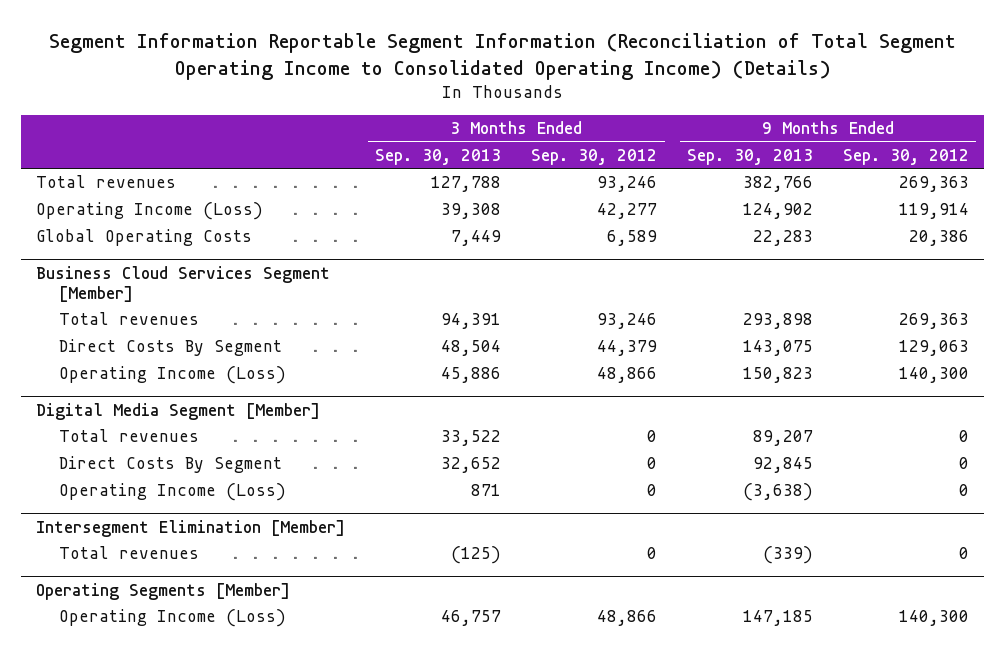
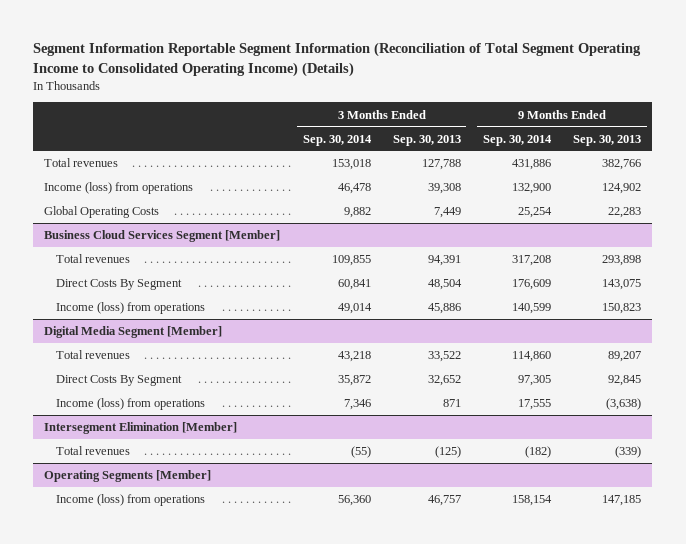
[531,148,658,165] Sep. 30, 2012 -> none
[842,148,969,165] Sep. 30, 2012 -> none
none -> [302,134,372,146] Sep. 30, 2014
none -> [483,134,553,146] Sep. 30, 2014
[36,202,264,221] Operating Income (Loss) -> [44,182,194,195] Income (loss) from operations
[59,366,287,385] Operating Income (Loss) -> [56,302,206,315] Income (loss) from operations
[59,483,287,502] Operating Income (Loss) -> [56,398,206,411] Income (loss) from operations
[59,609,287,628] Operating Income (Loss) -> [56,494,206,507] Income (loss) from operations

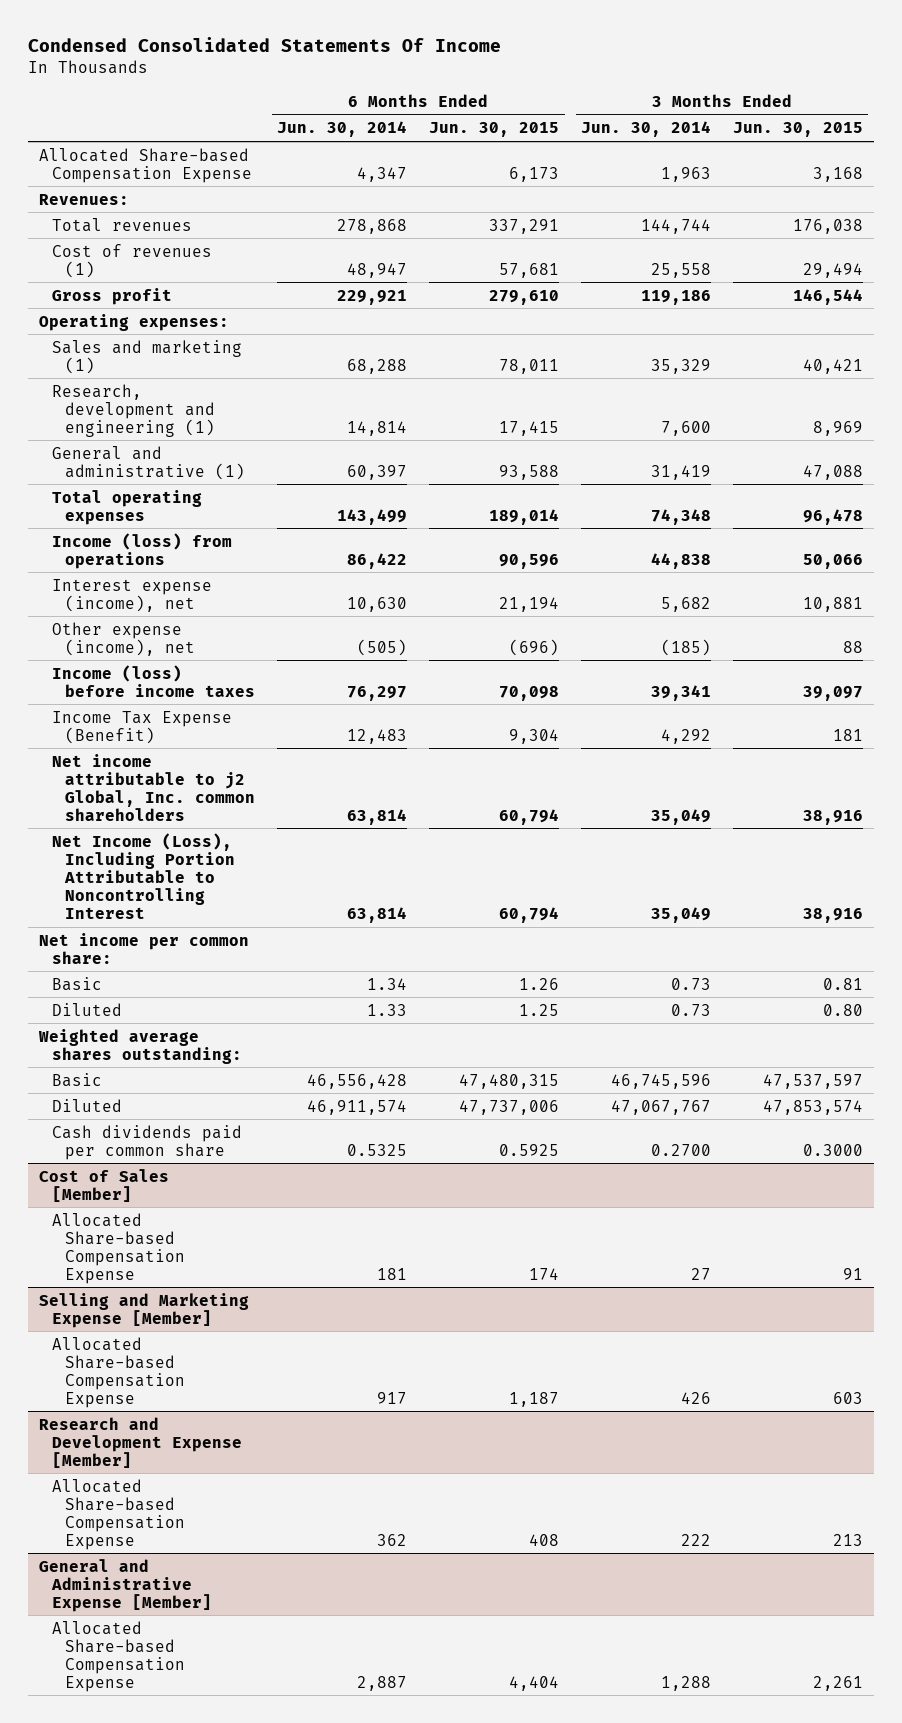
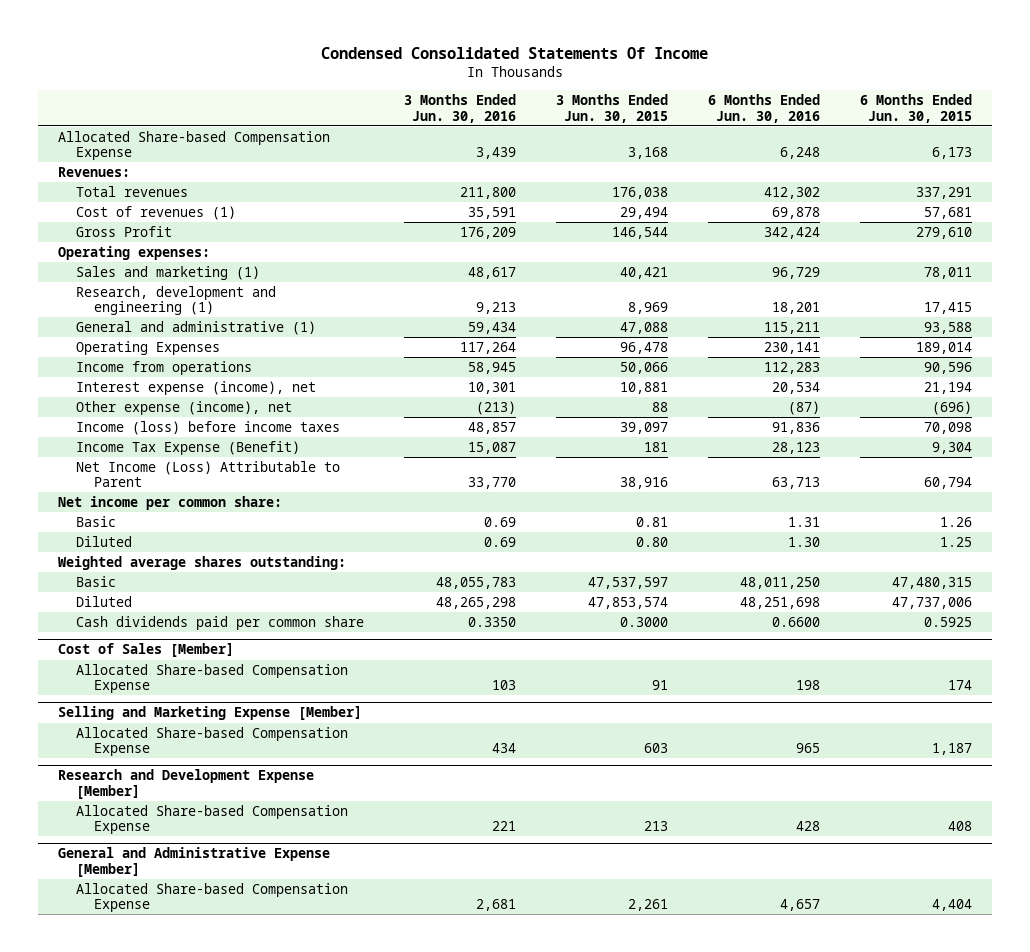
[277,121,408,138] Jun. 30, 2014 -> none
[580,121,711,138] Jun. 30, 2014 -> none
none -> [404,94,517,123] 3 Months Ended Jun. 30, 2016
none -> [707,94,820,123] 6 Months Ended Jun. 30, 2016
[52,287,173,305] Gross profit -> [76,225,173,237] Gross Profit
[52,489,203,525] Total operating expenses -> [76,340,221,355] Operating Expenses
[52,532,233,569] Income (loss) from operations -> [76,360,253,375] Income from operations
[52,832,236,919] Net Income (Loss), Including Portion Attributable to Noncontrolling Interest -> none
[52,753,256,821] Net income attributable to j2 Global, Inc. common shareholders -> [76,460,341,488] Net Income (Loss) Attributable to Parent

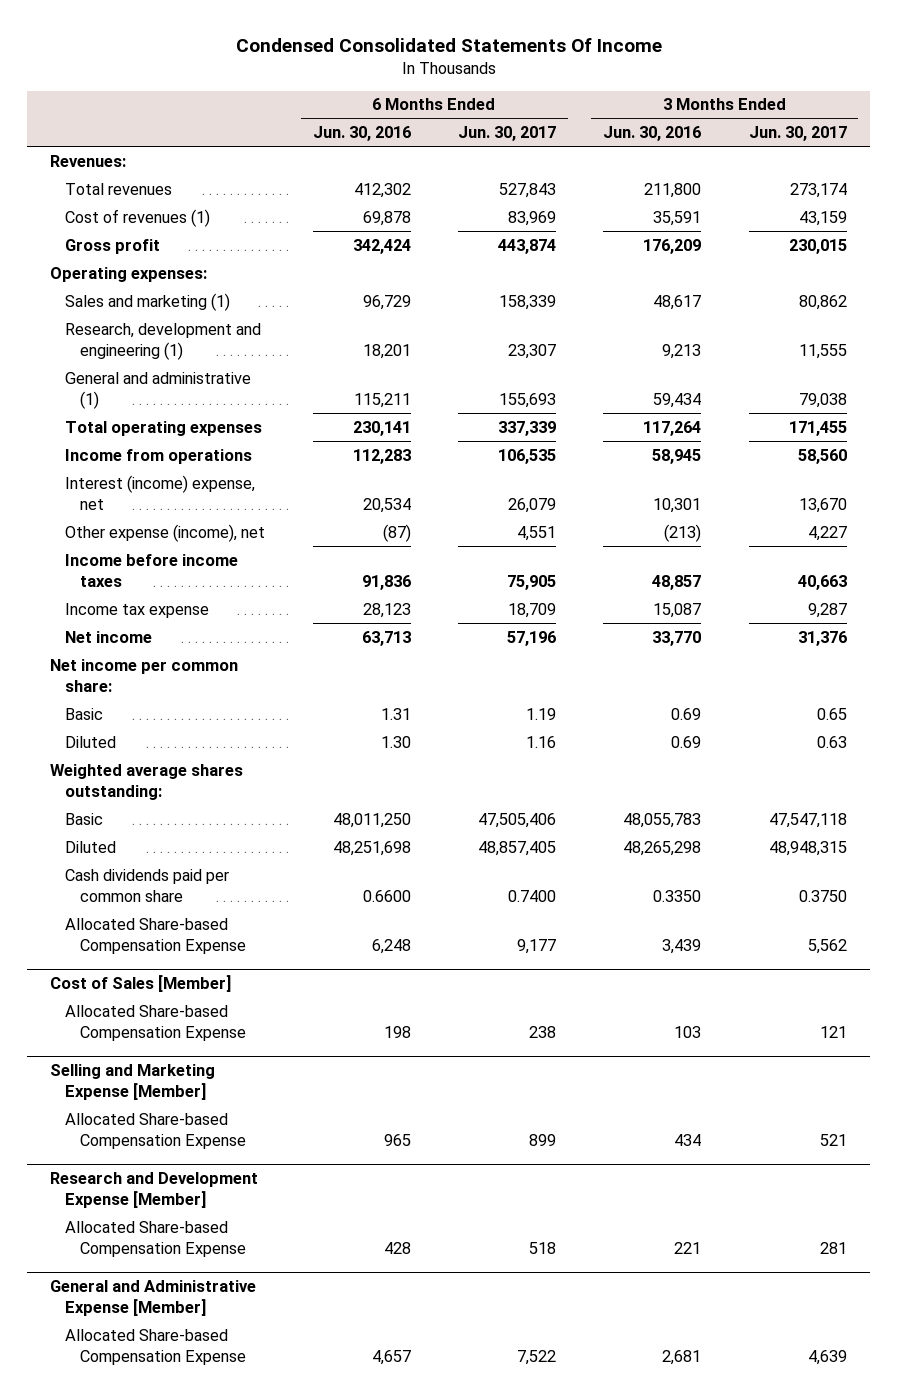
[556,94,669,123] 3 Months Ended Jun. 30, 2015 -> none
[859,94,972,123] 6 Months Ended Jun. 30, 2015 -> none
none -> [457,126,556,142] Jun. 30, 2017
none -> [748,126,847,142] Jun. 30, 2017
[76,225,173,237] Gross Profit -> [65,238,161,254] Gross profit
[76,340,221,355] Operating Expenses -> [65,420,263,436] Total operating expenses
[76,380,317,395] Interest expense (income), net -> [65,474,256,510] Interest (income) expense, net
[76,420,341,435] Income (loss) before income taxes -> [65,553,239,587] Income before income taxes
[76,440,301,455] Income Tax Expense (Benefit) -> [65,602,210,618] Income tax expense
[76,460,341,488] Net Income (Loss) Attributable to Parent -> [65,630,153,643] Net income
[57,130,330,161] Allocated Share-based Compensation Expense -> [65,917,247,954] Allocated Share-based Compensation Expense

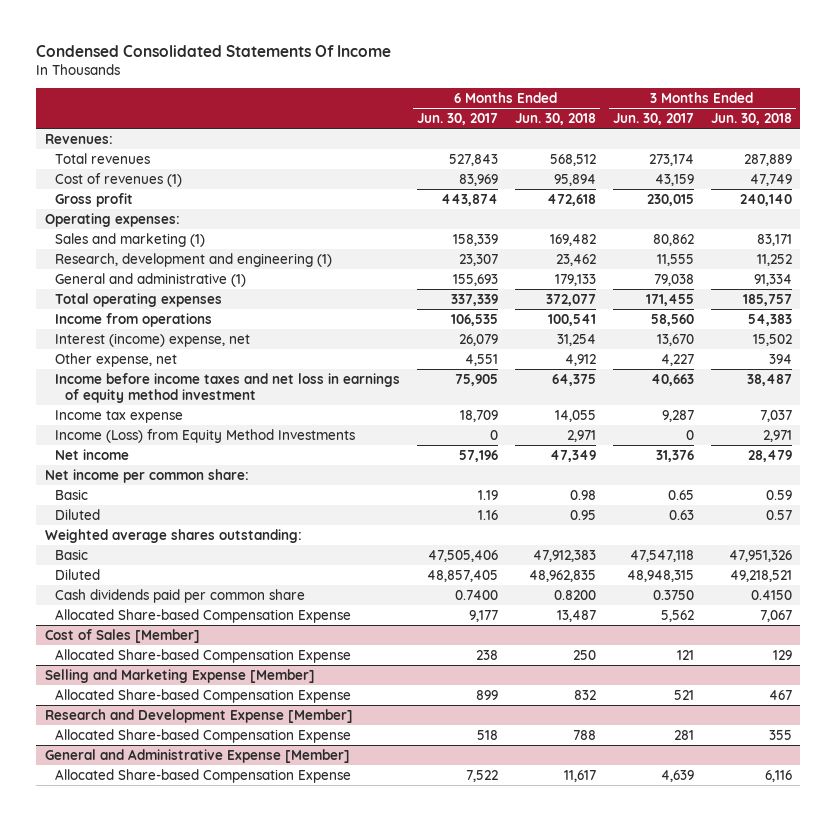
[312,126,411,142] Jun. 30, 2016 -> none
[603,126,702,142] Jun. 30, 2016 -> none
none -> [514,113,596,126] Jun. 30, 2018
none -> [710,113,792,126] Jun. 30, 2018
[65,523,266,542] Other expense (income), net -> [55,352,178,367] Other expense, net
[65,553,239,587] Income before income taxes -> [55,372,401,404] Income before income taxes and net loss in earnings of equity method investment
none -> [55,428,356,443] Income (Loss) from Equity Method Investments

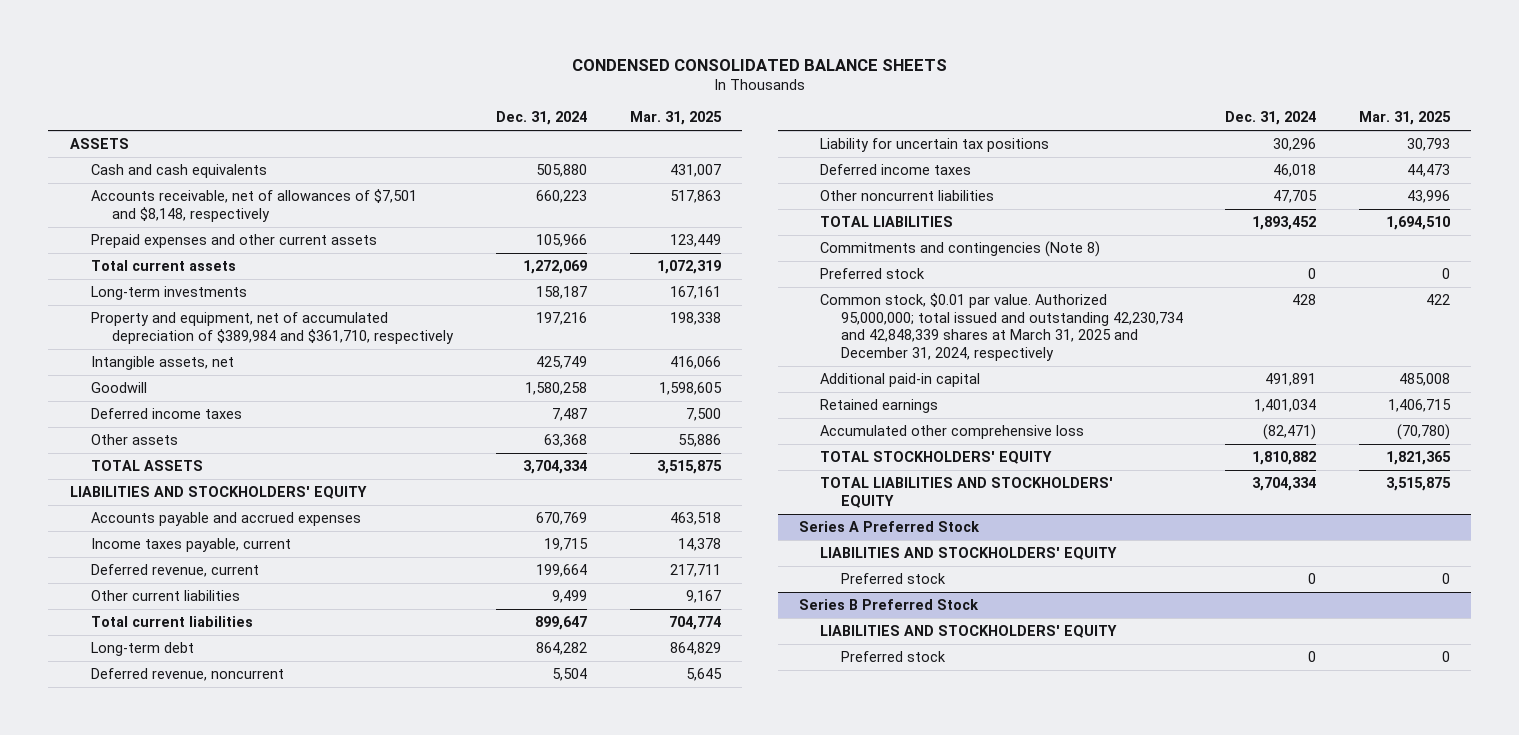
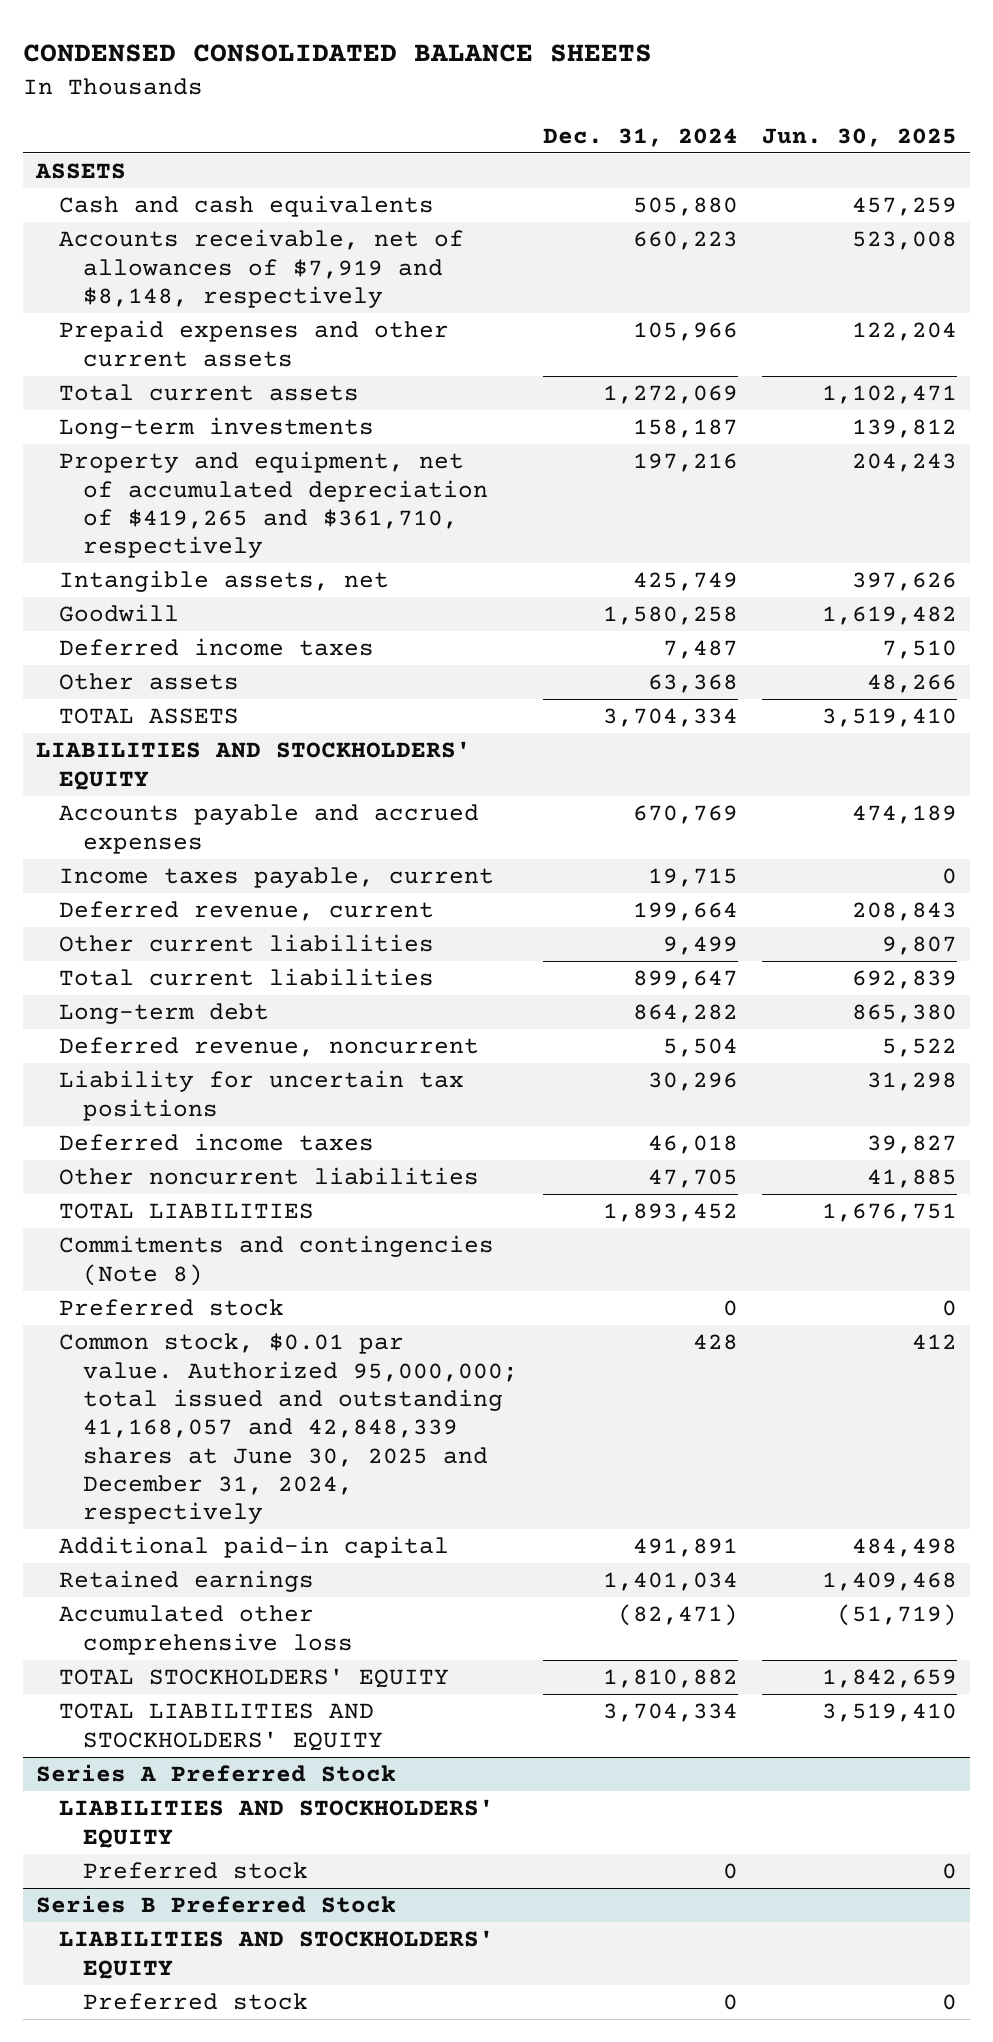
[629,111,722,126] Mar. 31, 2025 -> none
none -> [762,127,958,147] Jun. 30, 2025
[90,189,417,222] Accounts receivable, net of allowances of $7,501 and $8,148, respectively -> [59,229,465,308] Accounts receivable, net of allowances of $7,919 and $8,148, respectively
[90,312,454,344] Property and equipment, net of accumulated depreciation of $389,984 and $361,710, respectively -> [59,451,488,559] Property and equipment, net of accumulated depreciation of $419,265 and $361,710, respectively
[819,293,1183,361] Common stock, $0.01 par value. Authorized 95,000,000; total issued and outstanding 42,230,734 and 42,848,339 shares at March 31, 2025 and December 31, 2024, respectively -> [59,1333,518,1525] Common stock, $0.01 par value. Authorized 95,000,000; total issued and outstanding 41,168,057 and 42,848,339 shares at June 30, 2025 and December 31, 2024, respectively

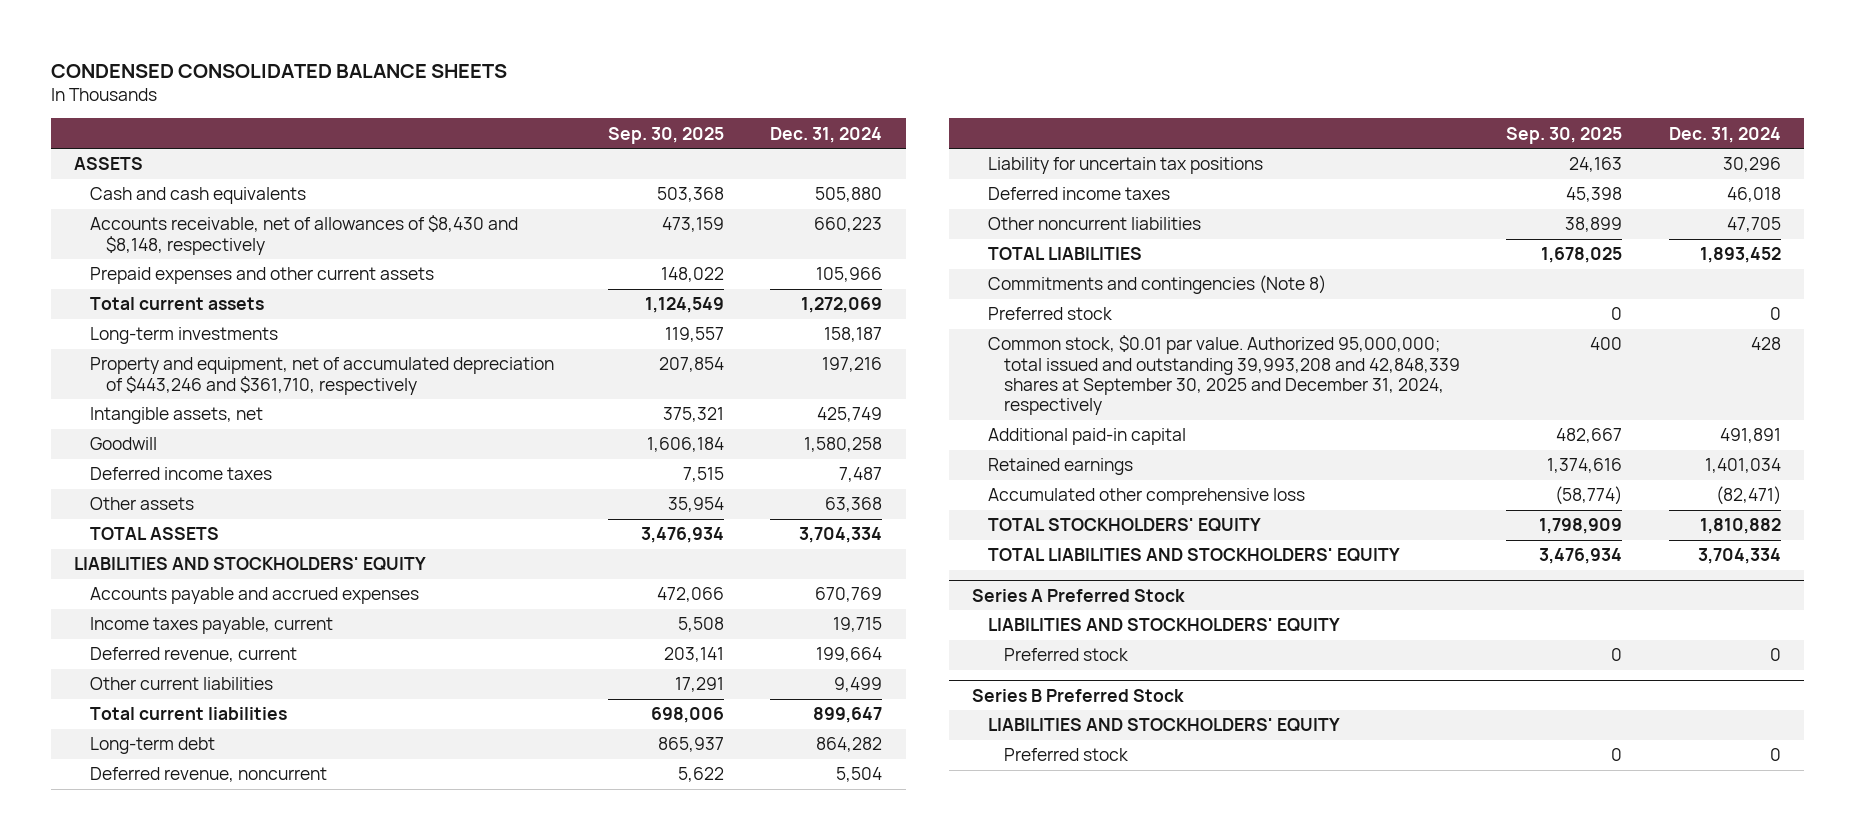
[762,127,958,147] Jun. 30, 2025 -> none
none -> [607,126,724,144] Sep. 30, 2025
[59,229,465,308] Accounts receivable, net of allowances of $7,919 and $8,148, respectively -> [89,215,518,255] Accounts receivable, net of allowances of $8,430 and $8,148, respectively
[59,451,488,559] Property and equipment, net of accumulated depreciation of $419,265 and $361,710, respectively -> [89,357,554,395] Property and equipment, net of accumulated depreciation of $443,246 and $361,710, respectively
[59,1333,518,1525] Common stock, $0.01 par value. Authorized 95,000,000; total issued and outstanding 41,168,057 and 42,848,339 shares at June 30, 2025 and December 31, 2024, respectively -> [987,335,1460,415] Common stock, $0.01 par value. Authorized 95,000,000; total issued and outstanding 39,993,208 and 42,848,339 shares at September 30, 2025 and December 31, 2024, respectively

